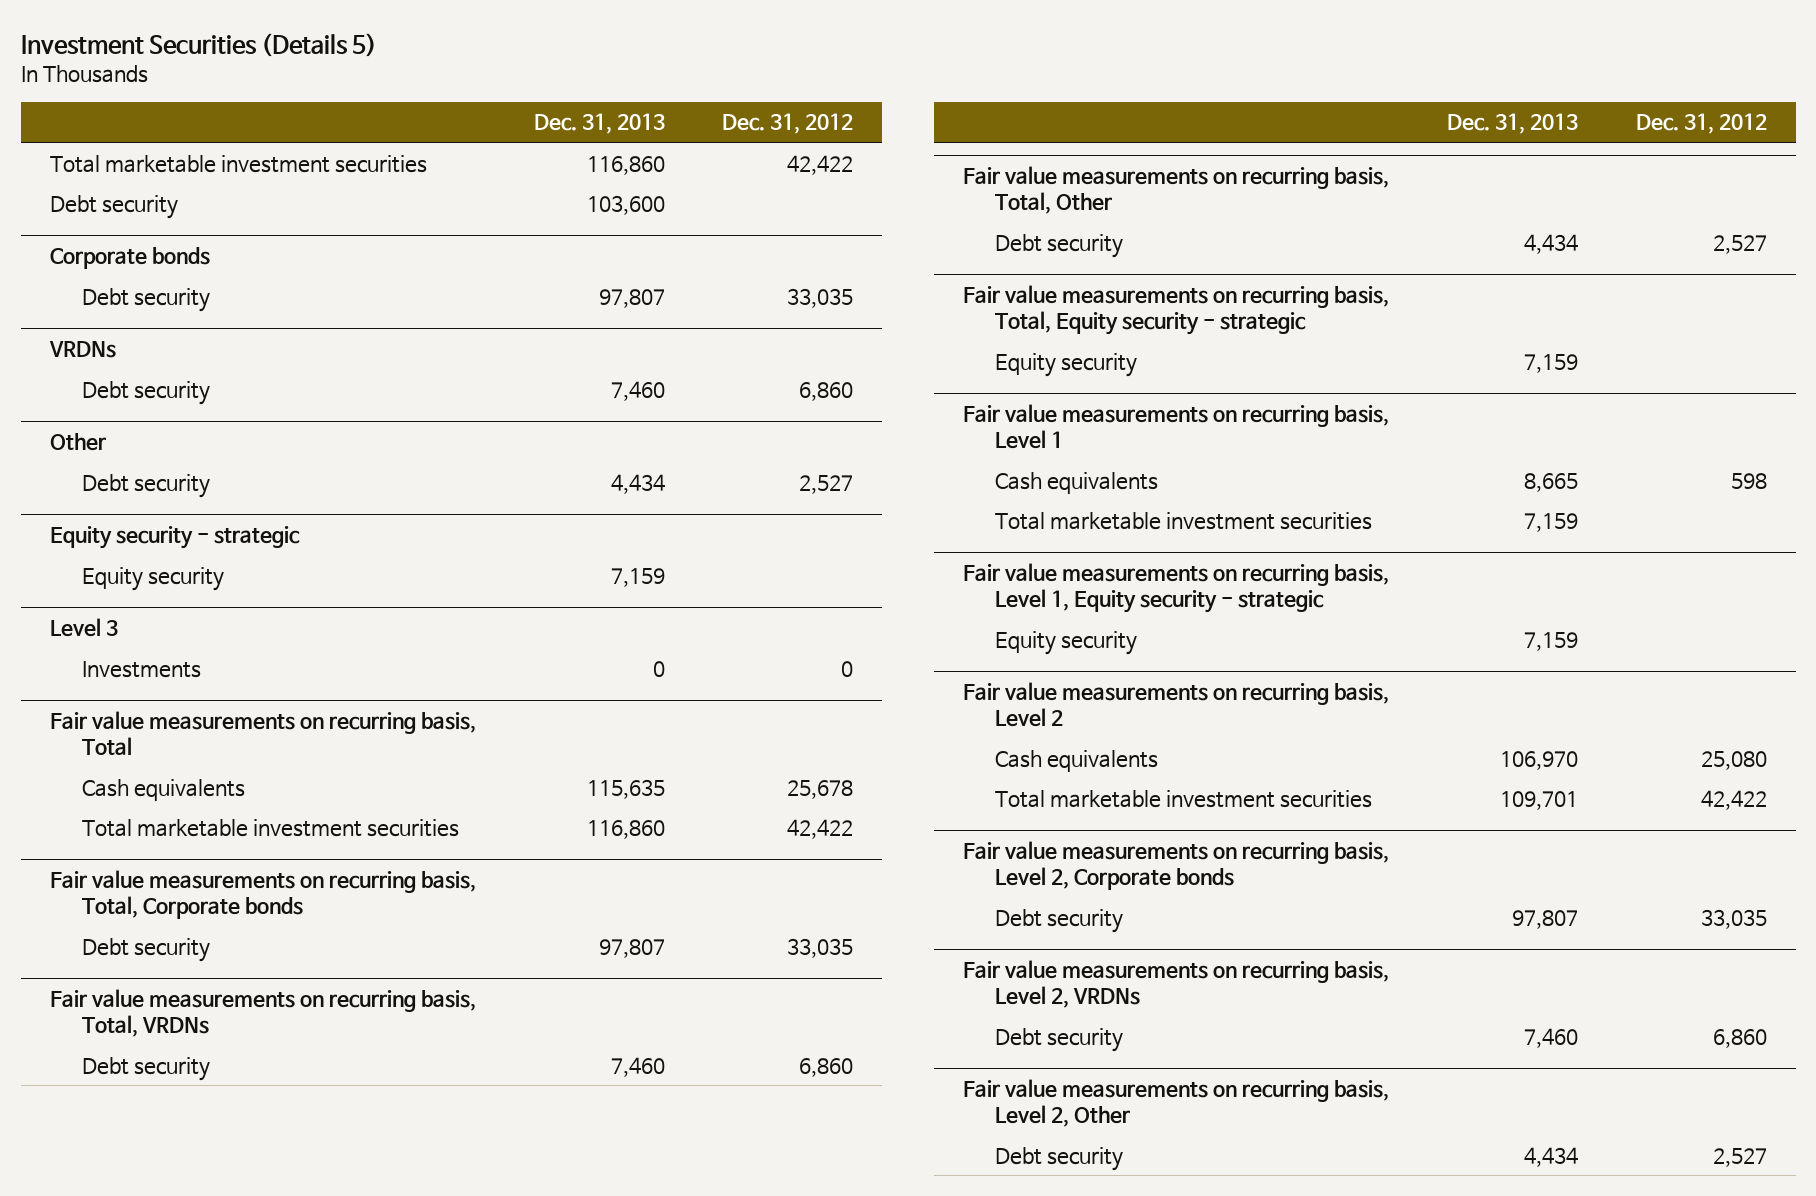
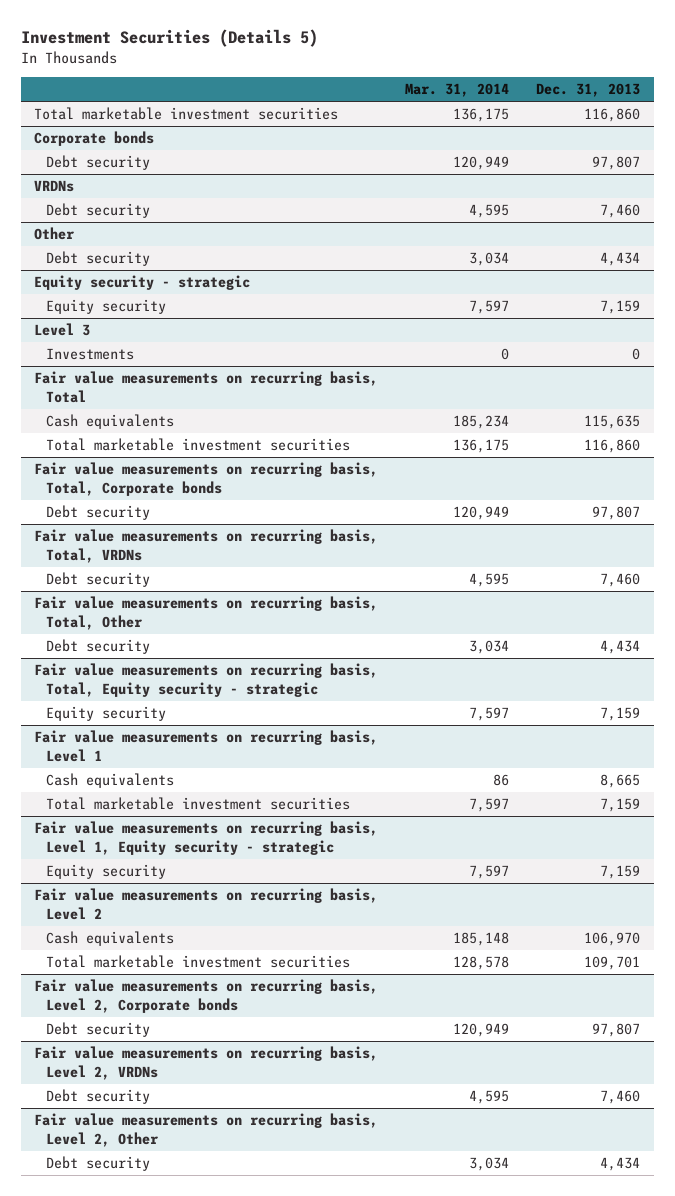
[722,113,854,135] Dec. 31, 2012 -> none
none -> [405,83,510,98] Mar. 31, 2014
[49,194,178,219] Debt security -> none

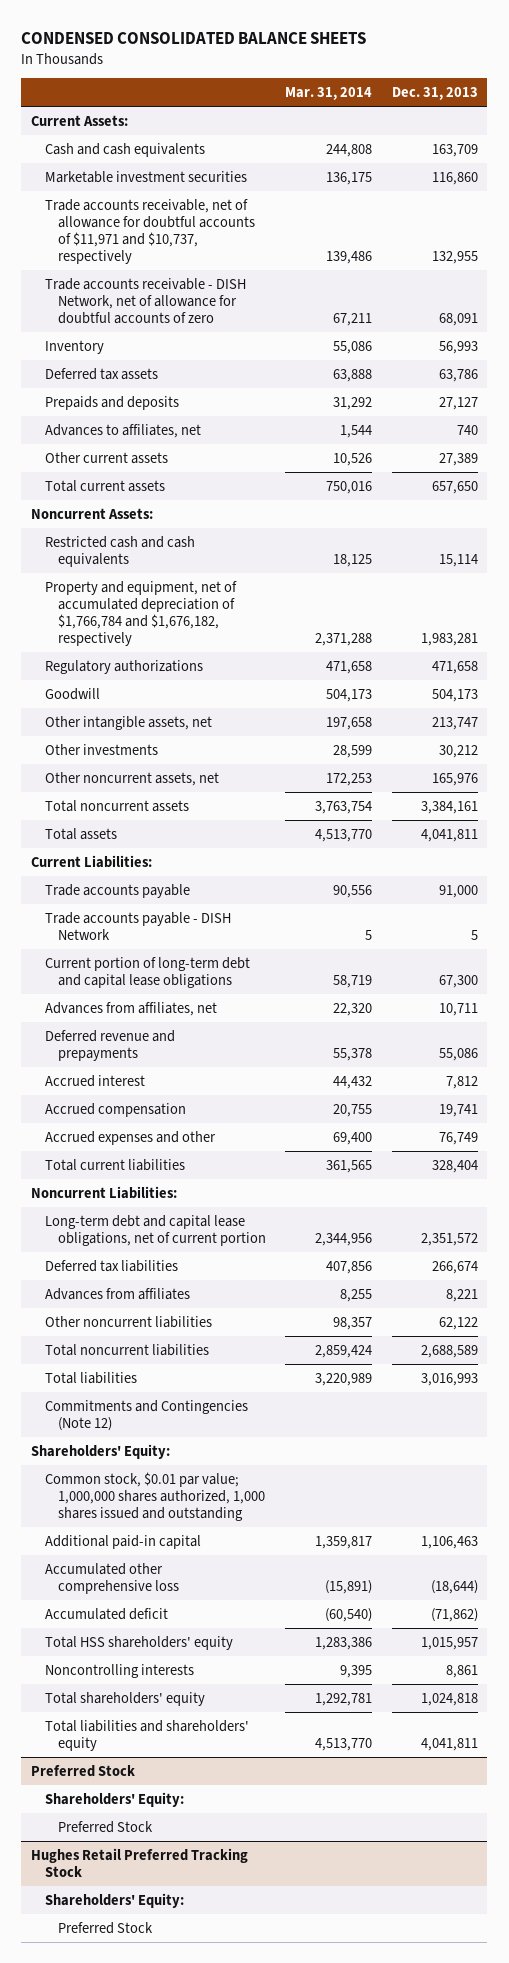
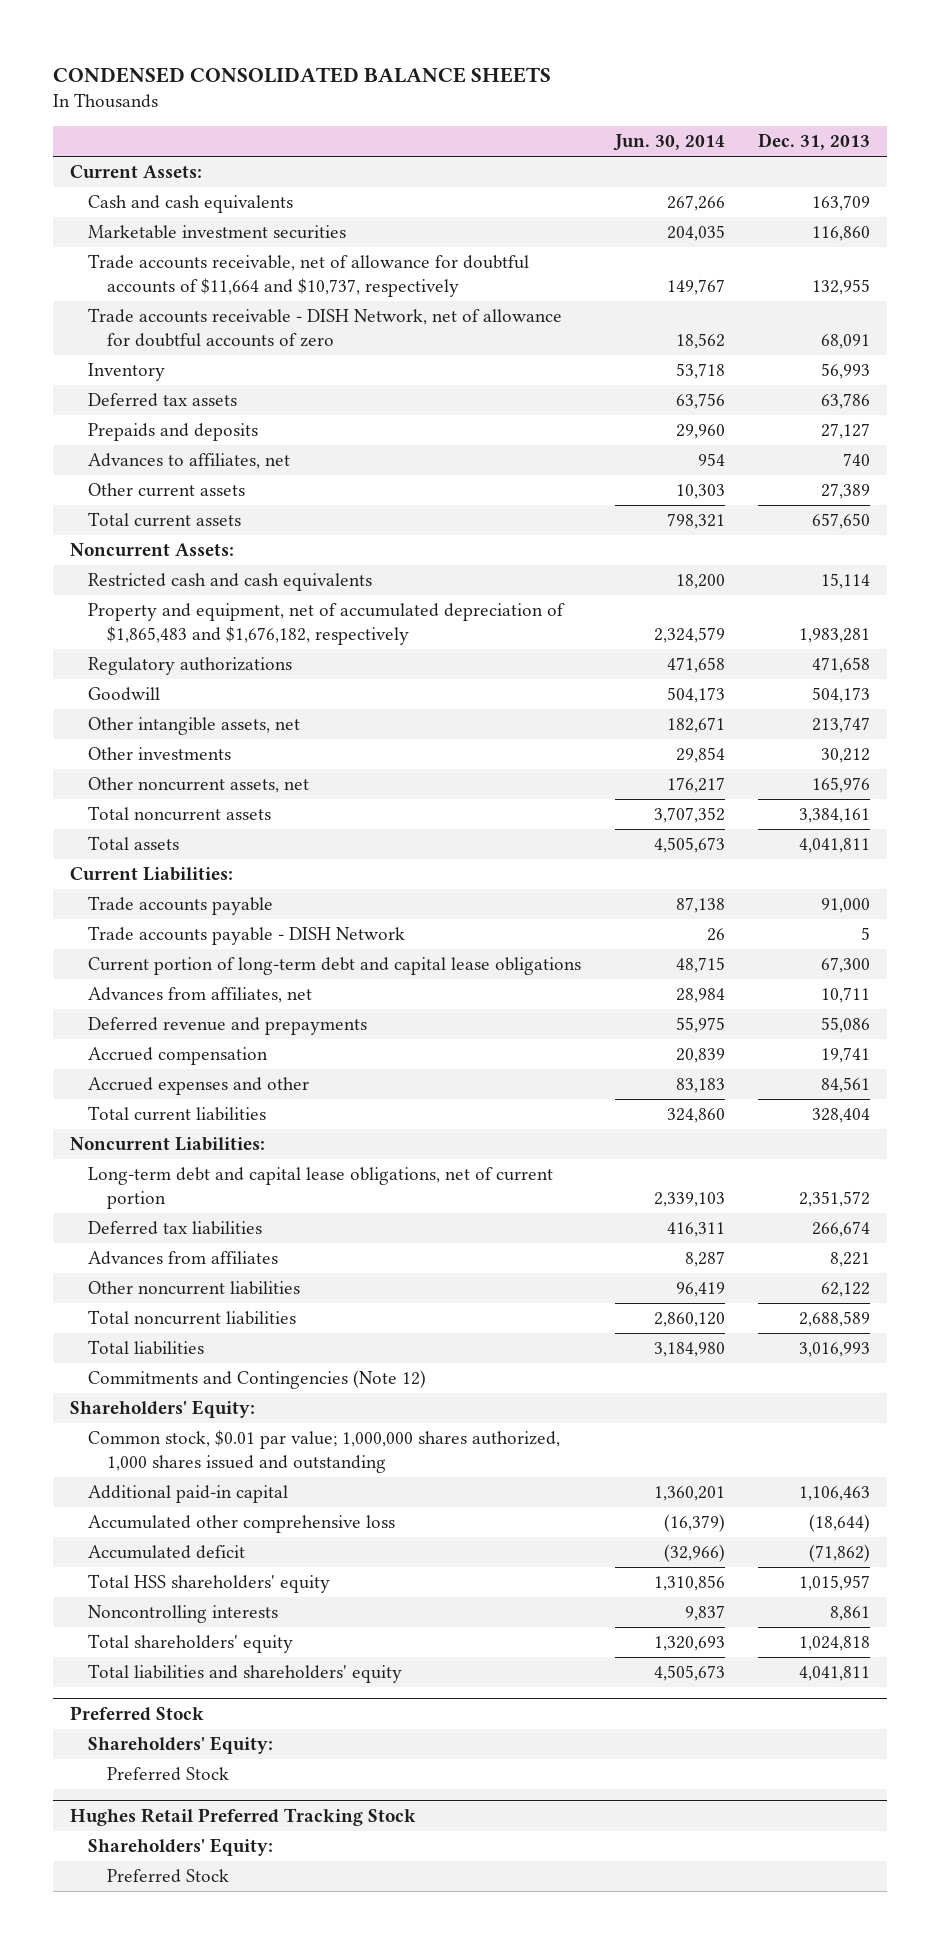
[285,87,373,101] Mar. 31, 2014 -> none
none -> [612,134,725,152] Jun. 30, 2014
[44,198,255,264] Trade accounts receivable, net of allowance for doubtful accounts of $11,971 and $10,737, respectively -> [88,254,530,297] Trade accounts receivable, net of allowance for doubtful accounts of $11,664 and $10,737, respectively
[44,580,237,646] Property and equipment, net of accumulated depreciation of $1,766,784 and $1,676,182, respectively -> [88,603,566,645] Property and equipment, net of accumulated depreciation of $1,865,483 and $1,676,182, respectively
[44,1074,145,1087] Accrued interest -> none
[438,1131,478,1145] 76,749 -> [821,1077,871,1094] 84,561

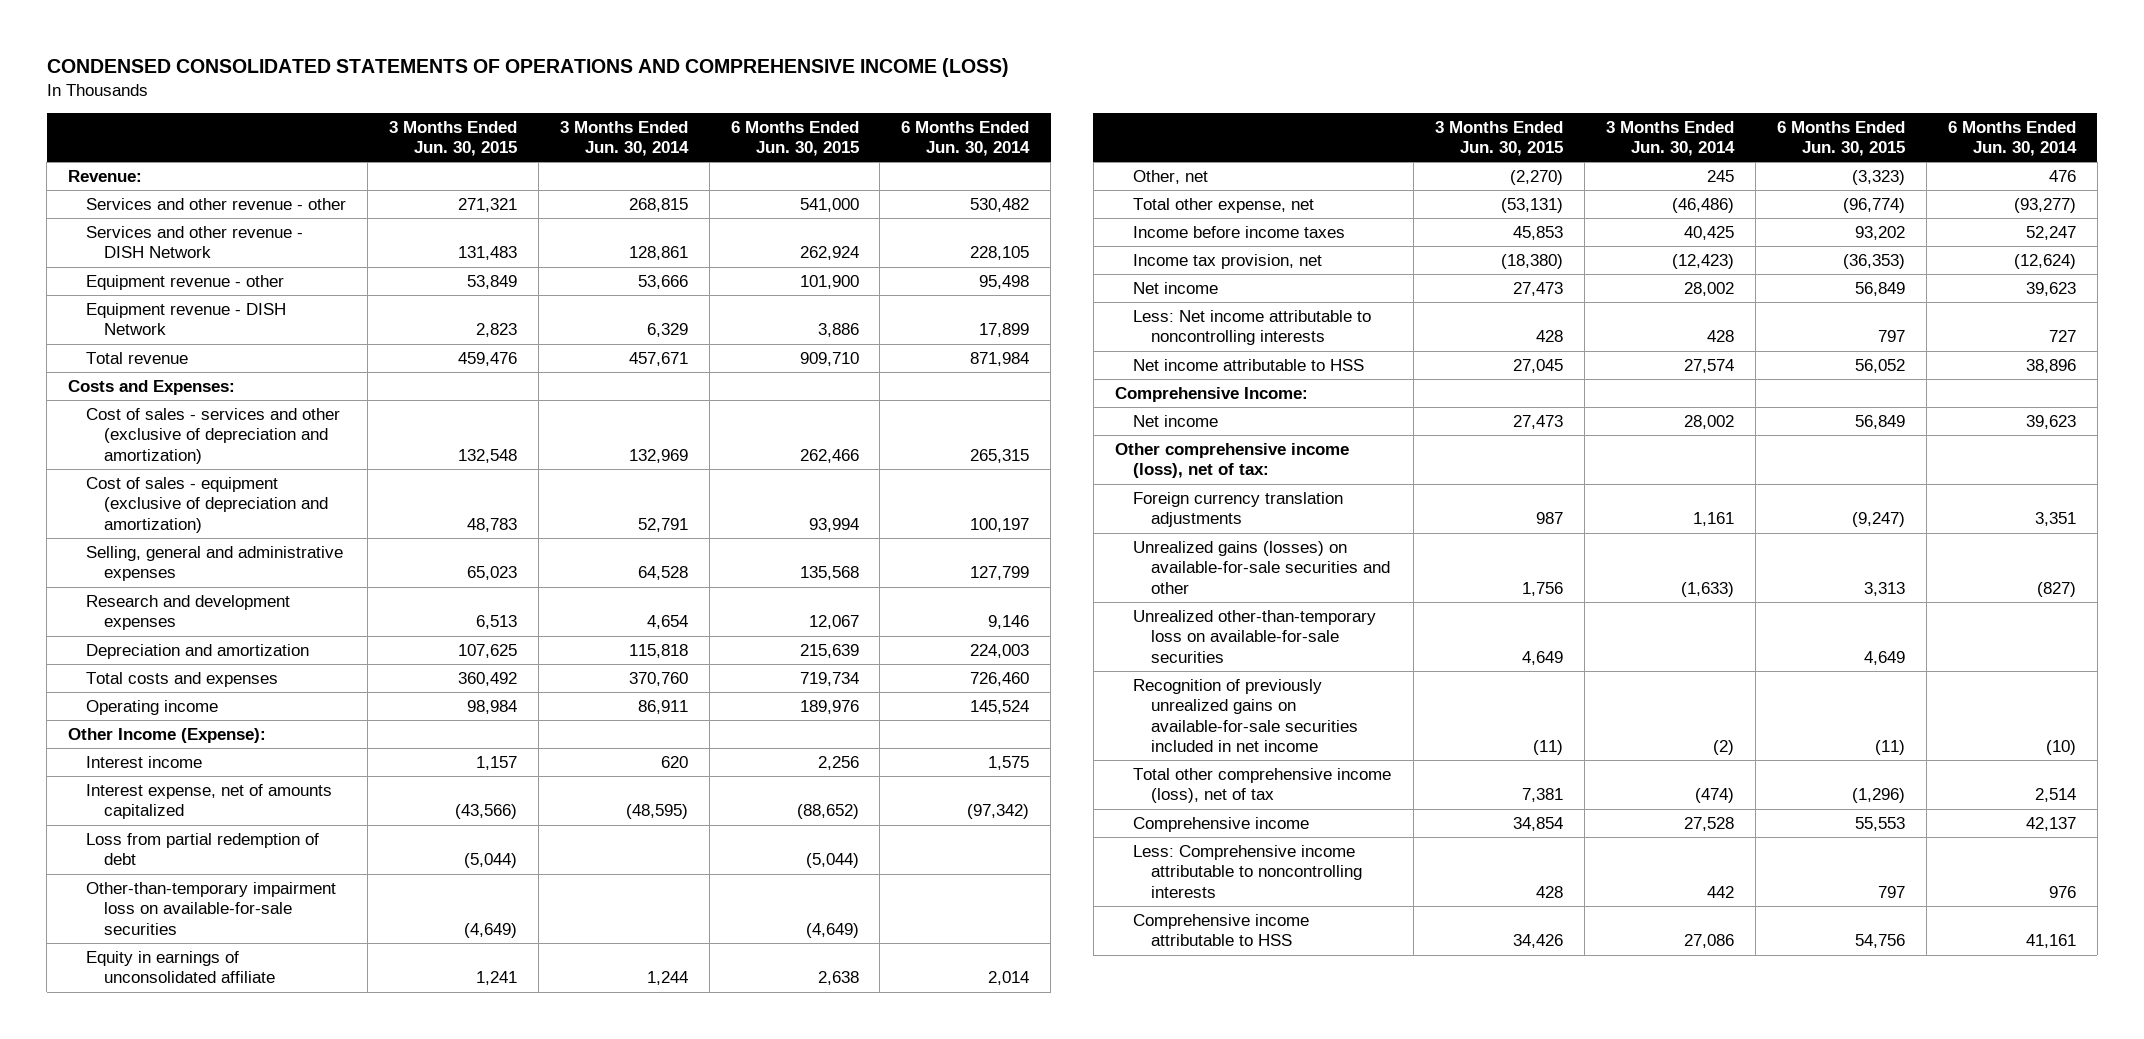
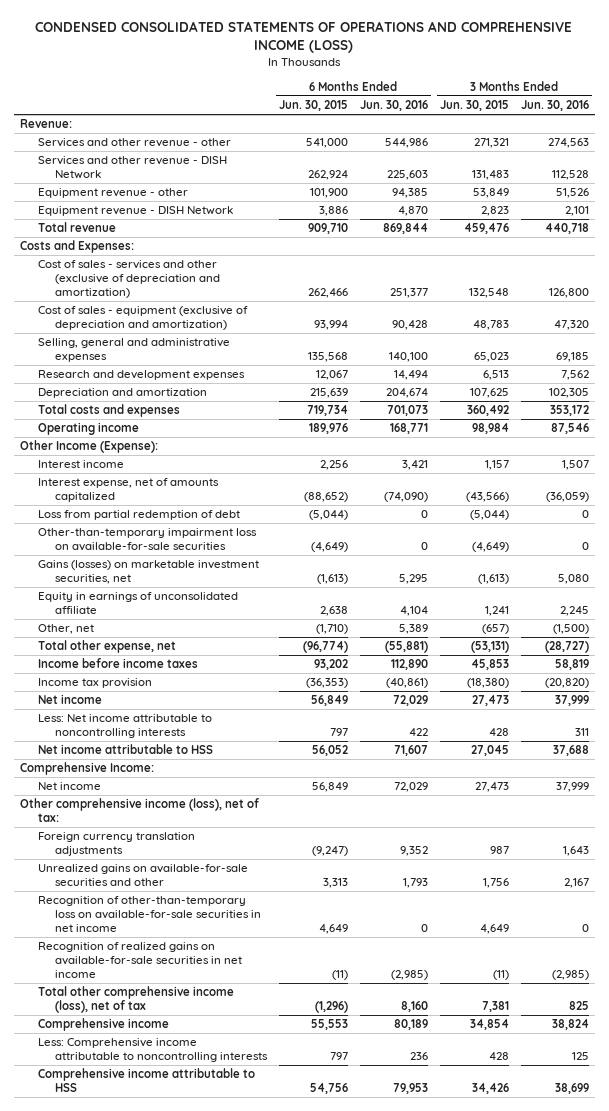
[559,120,689,157] 3 Months Ended Jun. 30, 2014 -> none
[901,120,1031,157] 6 Months Ended Jun. 30, 2014 -> none
none -> [359,100,428,112] Jun. 30, 2016
none -> [520,100,589,112] Jun. 30, 2016
none -> [37,560,259,585] Gains (losses) on marketable investment securities, net
[1510,169,1564,185] (2,270) -> [481,624,509,635] (657)
[1851,169,1905,185] (3,323) -> [316,624,349,635] (1,710)
[1132,253,1322,269] Income tax provision, net -> [37,678,152,689] Income tax provision
[1132,540,1390,594] Unrealized gains (losses) on available-for-sale securities and other -> [37,864,248,887] Unrealized gains on available-for-sale securities and other
[1132,609,1376,663] Unrealized other-than-temporary loss on available-for-sale securities -> [37,896,262,933] Recognition of other-than-temporary loss on available-for-sale securities in net income
[1132,678,1358,752] Recognition of previously unrealized gains on available-for-sale securities included in net income -> [37,942,243,979] Recognition of realized gains on available-for-sale securities in net income

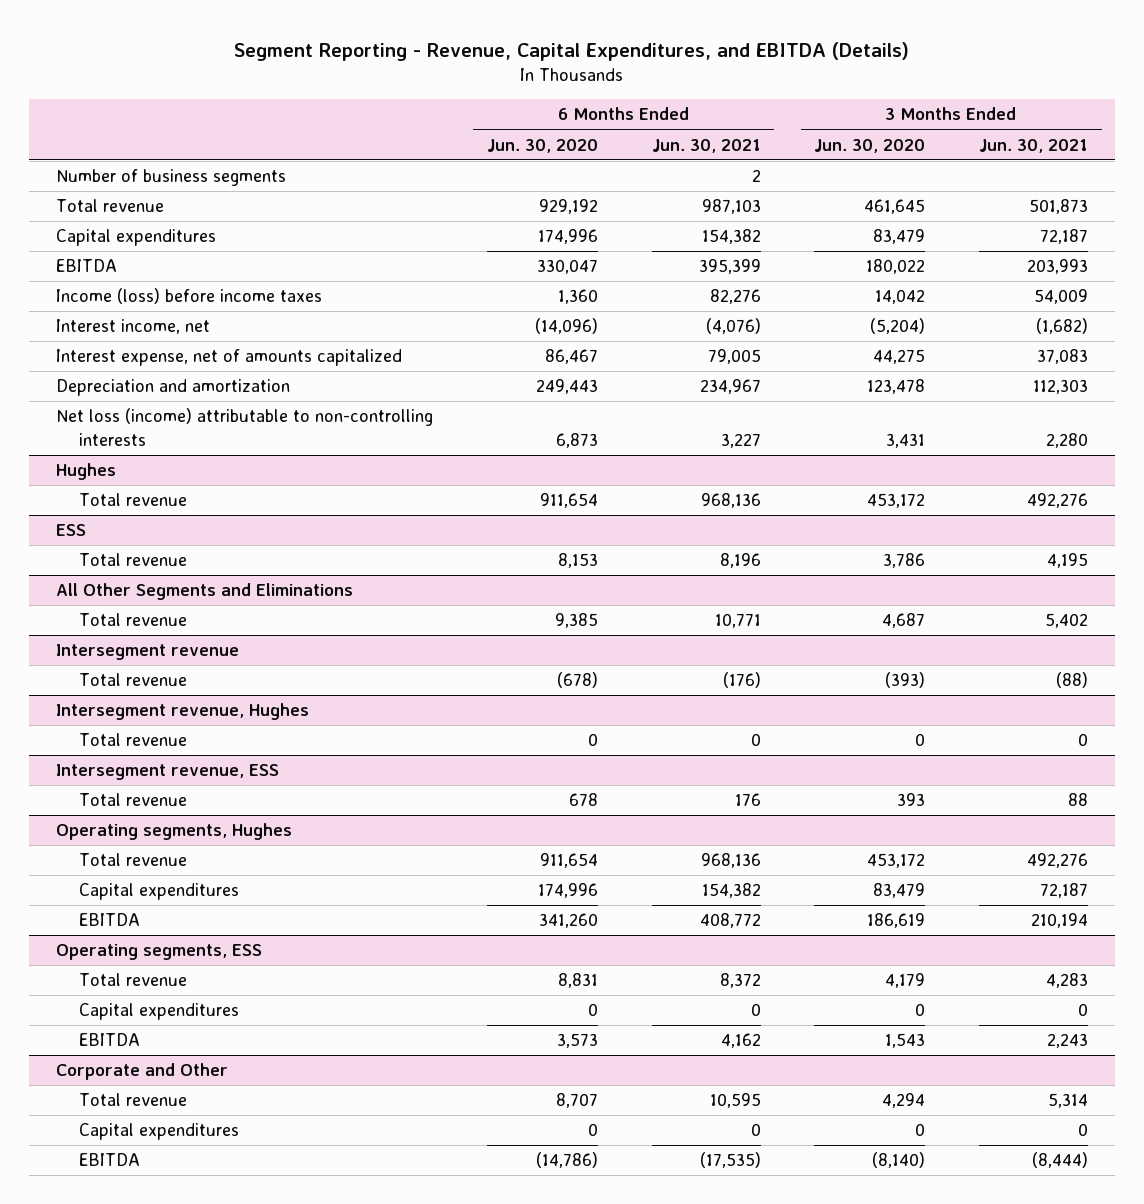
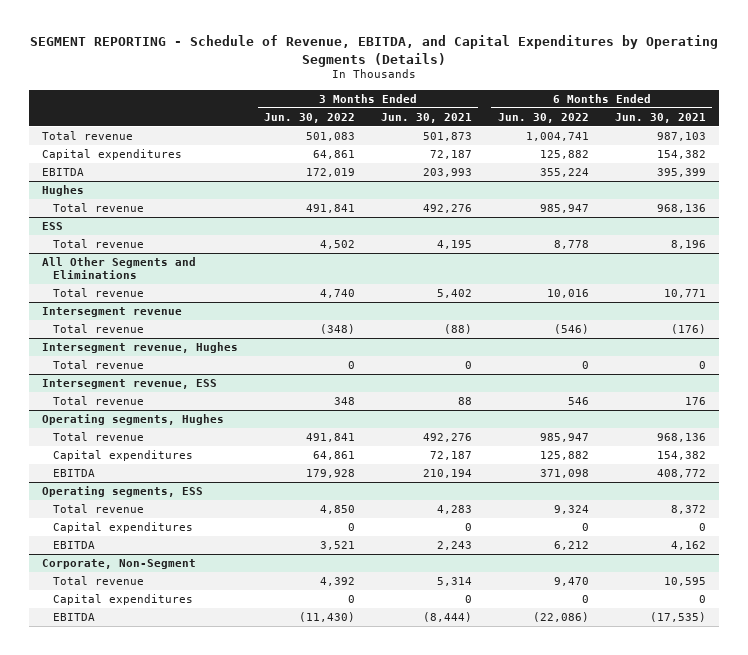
[234,41,910,61] Segment Reporting - Revenue, Capital Expenditures, and EBITDA (Details) -> [29,35,718,67] SEGMENT REPORTING - Schedule of Revenue, EBITDA, and Capital Expenditures by Operating Segments (Details)
[486,138,598,153] Jun. 30, 2020 -> none
[814,138,926,153] Jun. 30, 2020 -> none
none -> [264,112,356,123] Jun. 30, 2022
none -> [497,112,589,123] Jun. 30, 2022
[55,169,286,187] Number of business segments -> none
[55,288,322,305] Income (loss) before income taxes -> none
[55,319,210,335] Interest income, net -> none
[55,349,402,367] Interest expense, net of amounts capitalized -> none
[55,379,290,397] Depreciation and amortization -> none
[55,408,433,446] Net loss (income) attributable to non-controlling interests -> none
[55,1063,228,1081] Corporate and Other -> [42,559,197,570] Corporate, Non-Segment

